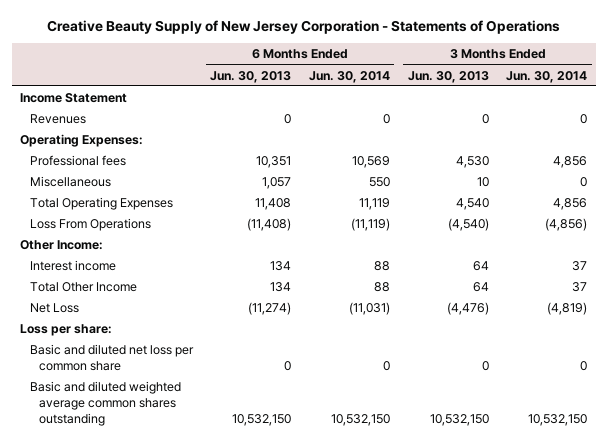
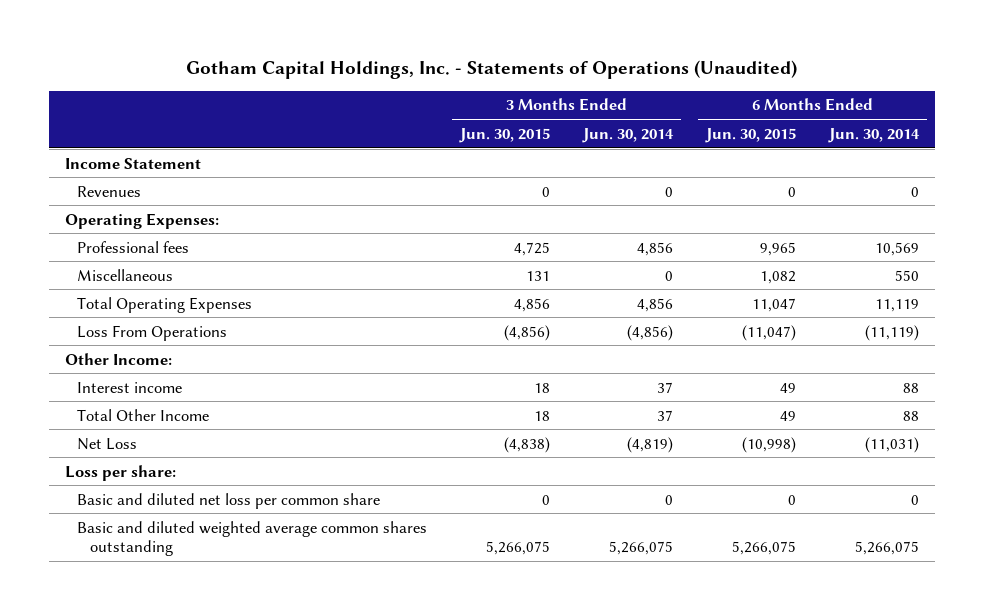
[46,19,560,34] Creative Beauty Supply of New Jersey Corporation - Statements of Operations -> [186,60,798,80] Gotham Capital Holdings, Inc. - Statements of Operations (Unaudited)
[210,70,292,83] Jun. 30, 2013 -> none
[407,70,489,83] Jun. 30, 2013 -> none
none -> [459,127,551,143] Jun. 30, 2015
none -> [705,127,797,143] Jun. 30, 2015
[331,413,391,426] 10,532,150 -> [854,541,919,556] 5,266,075
[528,413,588,426] 10,532,150 -> [609,541,674,556] 5,266,075

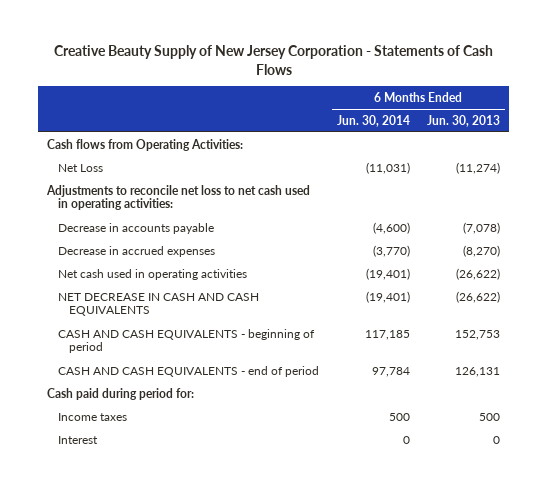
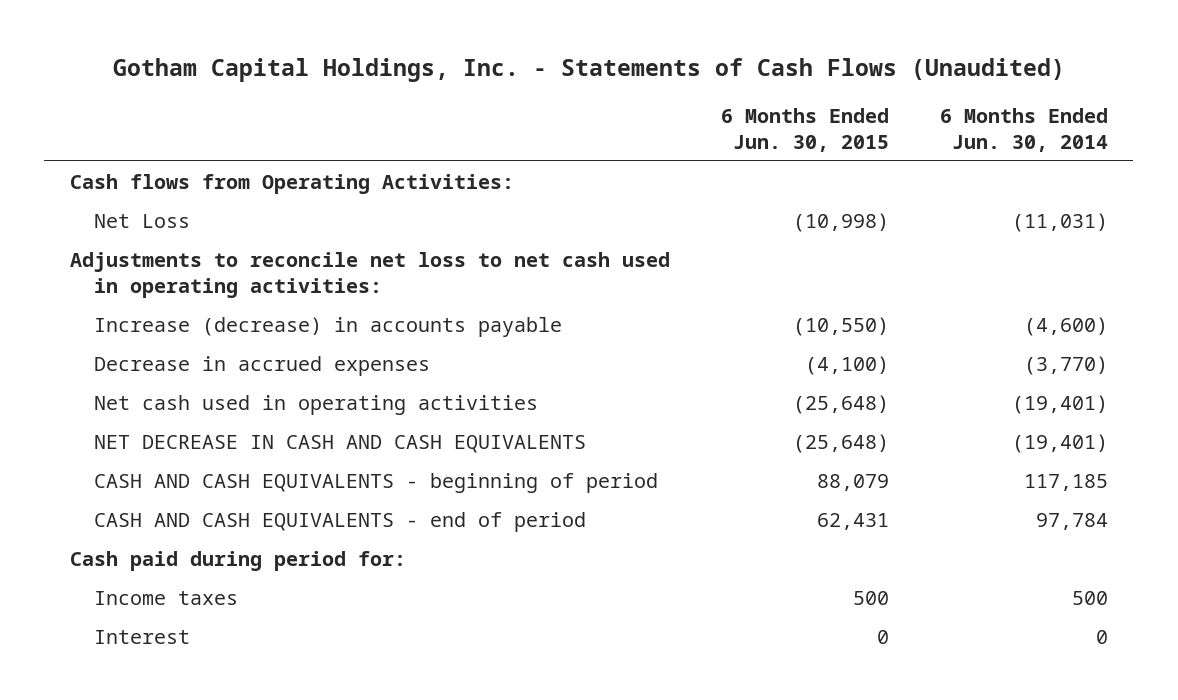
[53,45,493,75] Creative Beauty Supply of New Jersey Corporation - Statements of Cash Flows -> [112,57,1065,82] Gotham Capital Holdings, Inc. - Statements of Cash Flows (Unaudited)
[427,114,501,127] Jun. 30, 2013 -> none
none -> [720,107,889,152] 6 Months Ended Jun. 30, 2015
[57,222,214,234] Decrease in accounts payable -> [93,316,562,337] Increase (decrease) in accounts payable

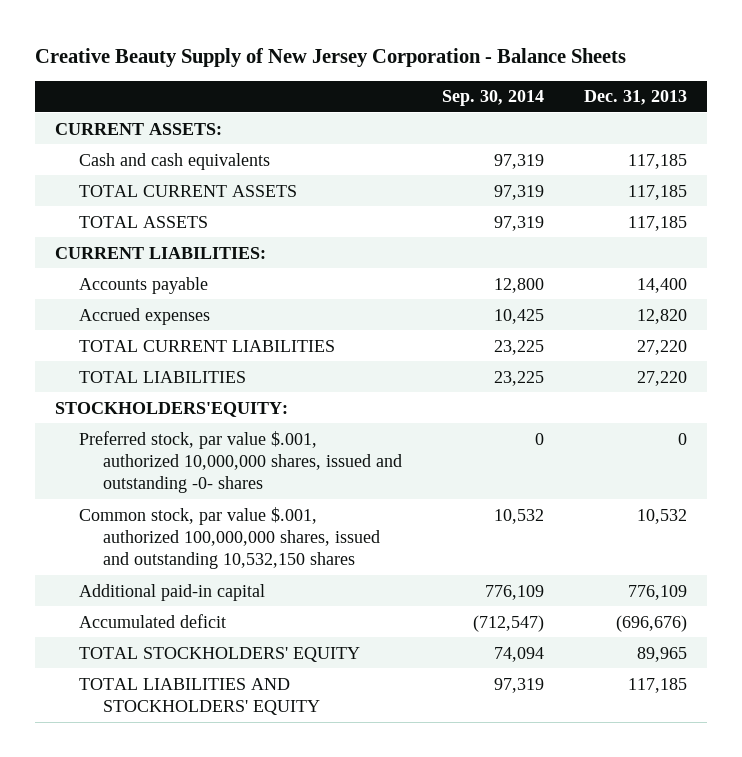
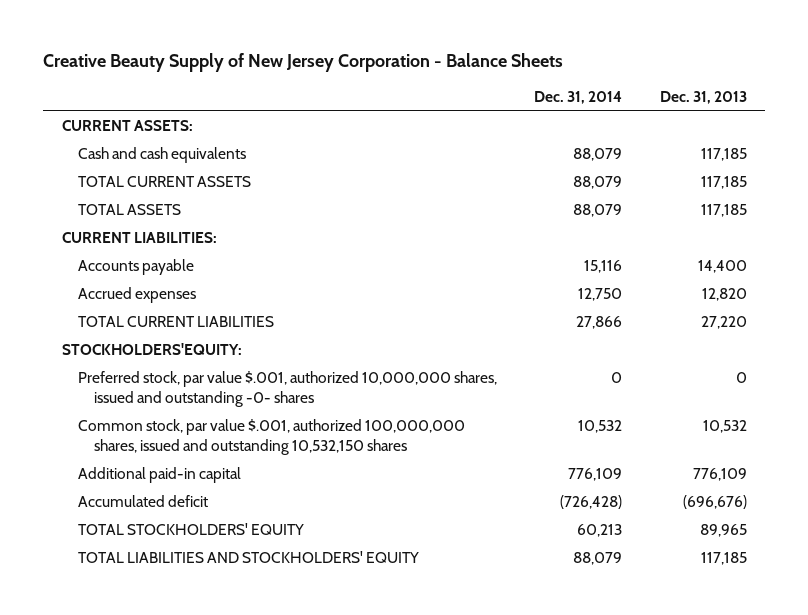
[442,90,545,107] Sep. 30, 2014 -> none
none -> [534,91,623,105] Dec. 31, 2014
[78,370,246,383] TOTAL LIABILITIES -> none

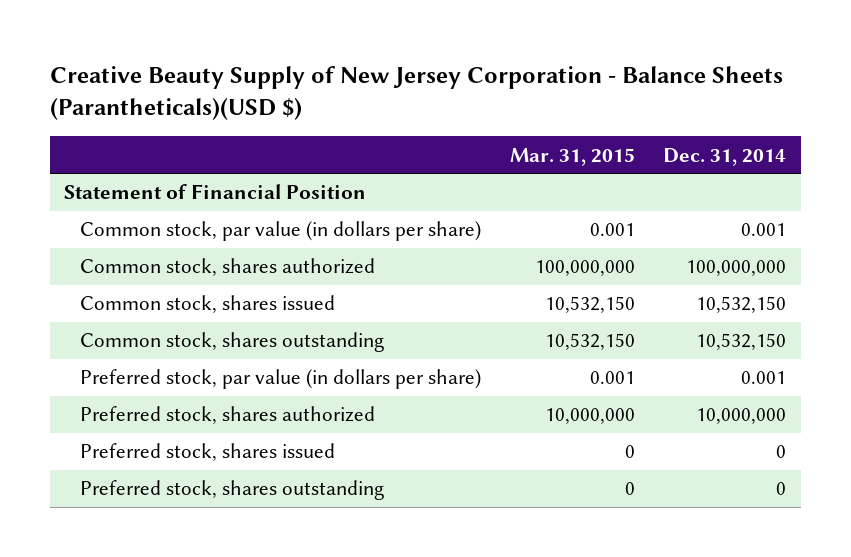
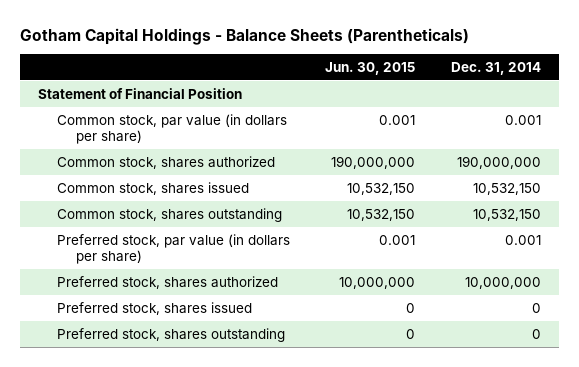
[49,65,783,121] Creative Beauty Supply of New Jersey Corporation - Balance Sheets (Parantheticals)(USD $) -> [20,27,470,45] Gotham Capital Holdings - Balance Sheets (Parentheticals)
[509,147,635,166] Mar. 31, 2015 -> none
none -> [325,62,416,76] Jun. 30, 2015
[686,260,787,277] 100,000,000 -> [457,155,542,169] 190,000,000

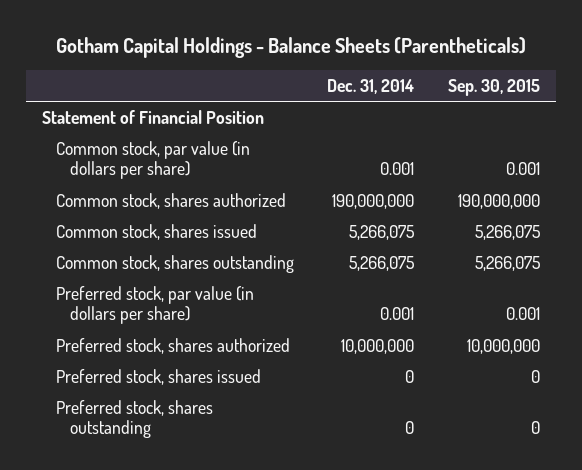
[325,62,416,76] Jun. 30, 2015 -> none
none -> [447,78,540,96] Sep. 30, 2015
[473,182,542,195] 10,532,150 -> [349,225,415,241] 5,266,075
[473,208,542,221] 10,532,150 -> [349,256,415,272] 5,266,075

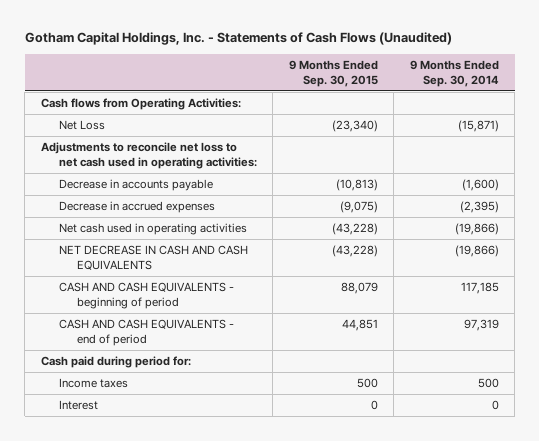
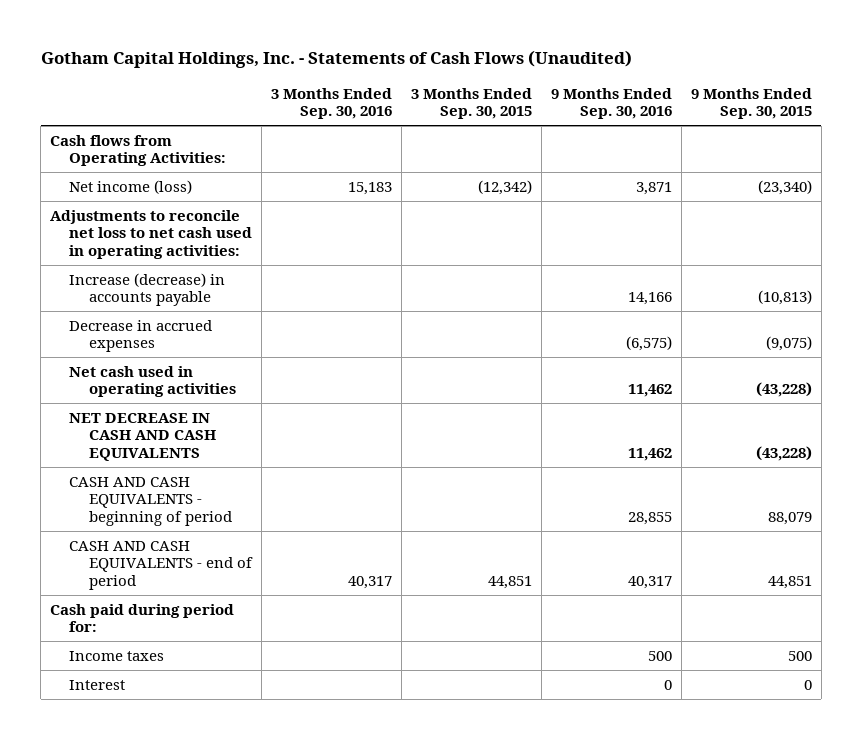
[409,60,499,87] 9 Months Ended Sep. 30, 2014 -> none
none -> [271,87,393,120] 3 Months Ended Sep. 30, 2016
none -> [411,87,533,120] 3 Months Ended Sep. 30, 2015
none -> [550,87,672,120] 9 Months Ended Sep. 30, 2016
[58,120,105,131] Net Loss -> [69,179,193,194] Net income (loss)
[58,179,213,192] Decrease in accounts payable -> [69,272,226,307] Increase (decrease) in accounts payable

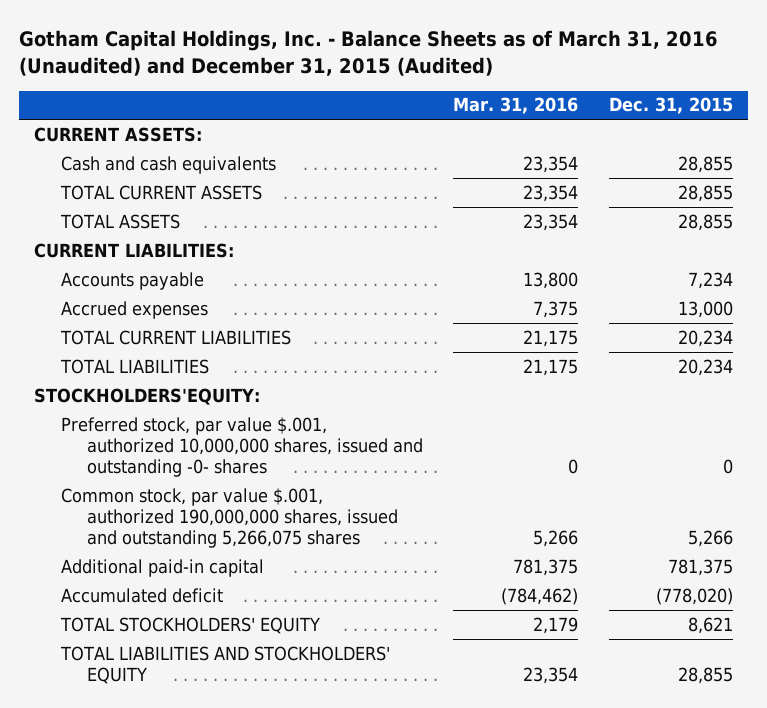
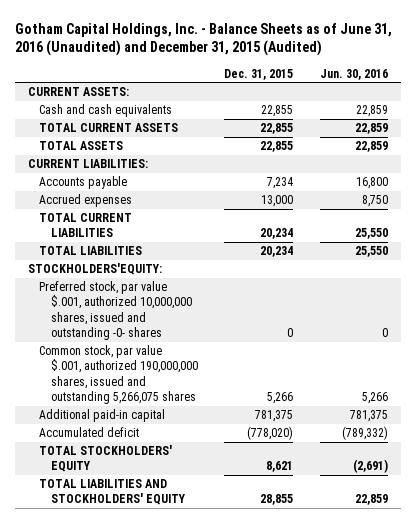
[19,30,719,77] Gotham Capital Holdings, Inc. - Balance Sheets as of March 31, 2016 (Unaudited) and December 31, 2015 (Audited) -> [14,22,392,57] Gotham Capital Holdings, Inc. - Balance Sheets as of June 31, 2016 (Unaudited) and December 31, 2015 (Audited)
[453,97,579,115] Mar. 31, 2016 -> none
none -> [319,68,388,80] Jun. 30, 2016
[677,155,733,173] 28,855 -> [261,105,294,118] 22,855
[677,184,733,202] 28,855 -> [260,123,294,135] 22,855
[677,213,733,231] 28,855 -> [260,141,294,153] 22,855

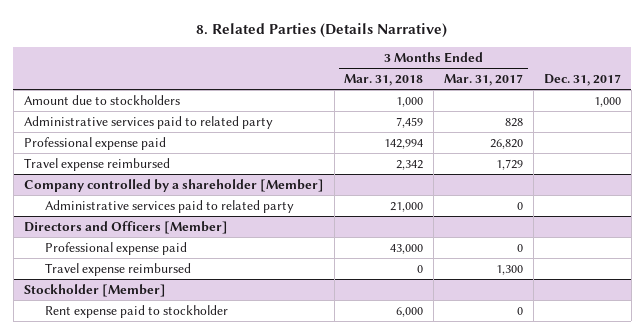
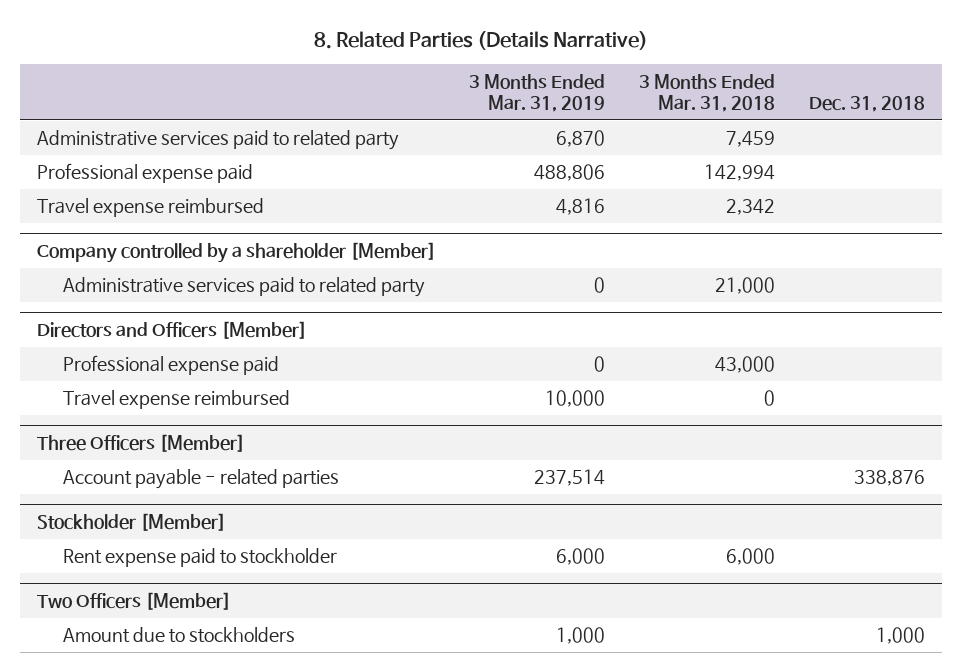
[444,74,524,87] Mar. 31, 2017 -> none
[543,74,621,87] Dec. 31, 2017 -> none
none -> [469,73,606,113] 3 Months Ended Mar. 31, 2019
none -> [808,96,925,113] Dec. 31, 2018
[23,94,180,105] Amount due to stockholders -> none
none -> [36,434,245,453] Three Officers [Member]
none -> [62,469,339,490] Account payable - related parties
none -> [36,592,231,611] Two Officers [Member]
none -> [62,627,295,644] Amount due to stockholders

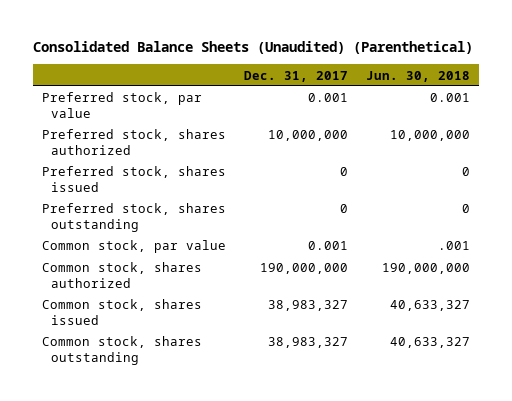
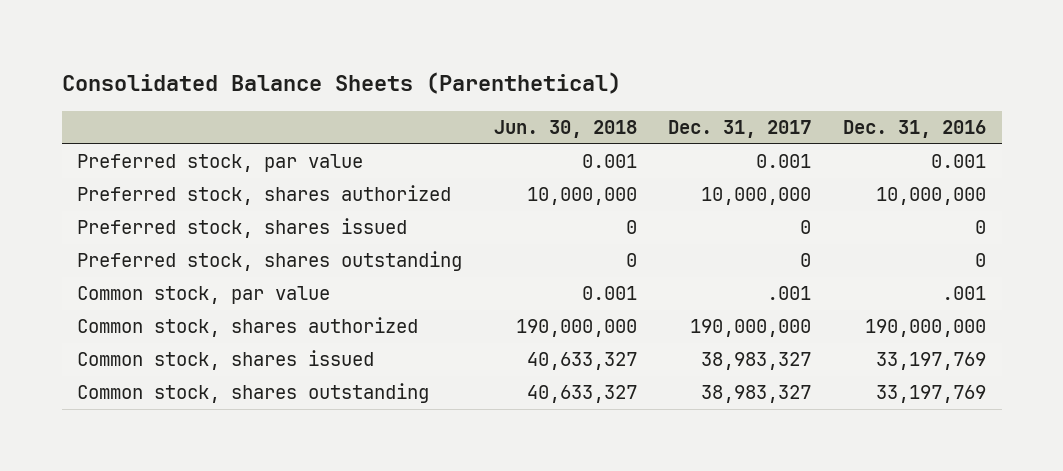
[32,40,473,54] Consolidated Balance Sheets (Unaudited) (Parenthetical) -> [61,72,621,95] Consolidated Balance Sheets (Parenthetical)
none -> [842,120,986,139] Dec. 31, 2016
[308,241,349,251] 0.001 -> [767,286,812,301] .001
[438,241,471,251] .001 -> [581,286,637,301] 0.001

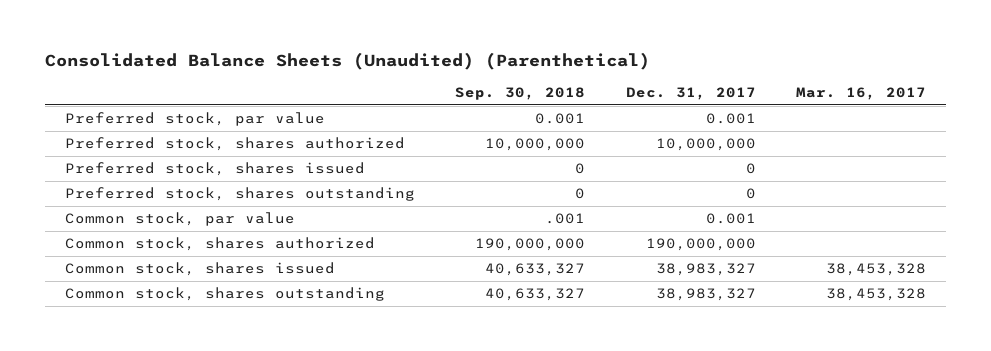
[61,72,621,95] Consolidated Balance Sheets (Parenthetical) -> [44,51,650,70] Consolidated Balance Sheets (Unaudited) (Parenthetical)
[493,120,637,139] Jun. 30, 2018 -> none
[842,120,986,139] Dec. 31, 2016 -> none
none -> [455,87,586,101] Sep. 30, 2018
none -> [795,87,926,101] Mar. 16, 2017
[767,286,812,301] .001 -> [705,213,756,225] 0.001

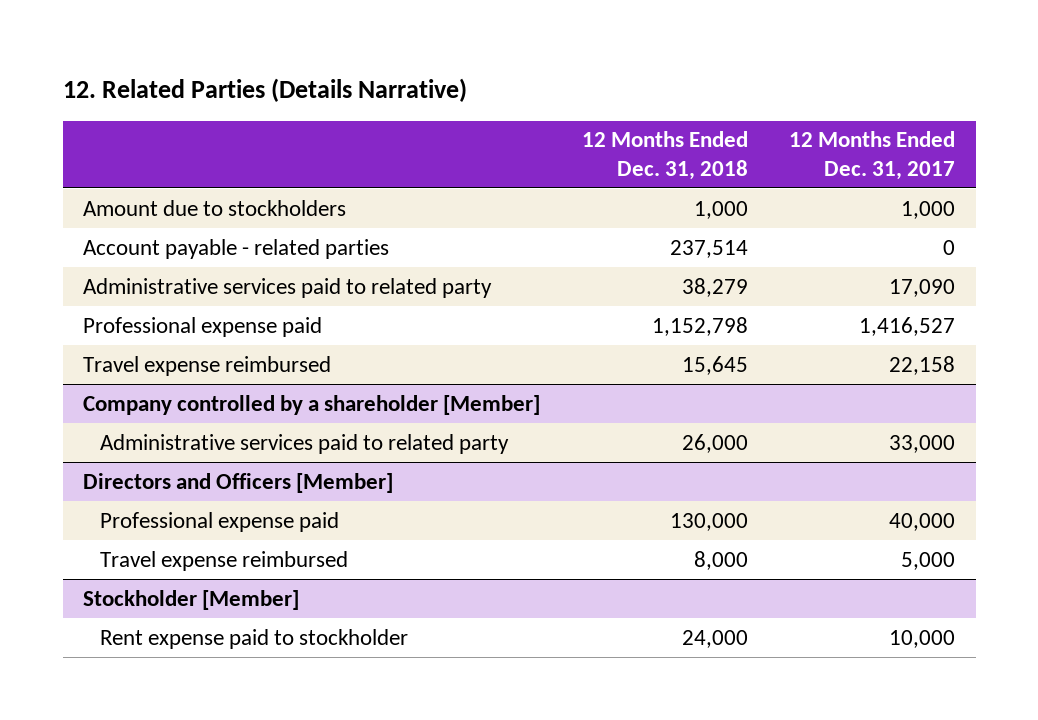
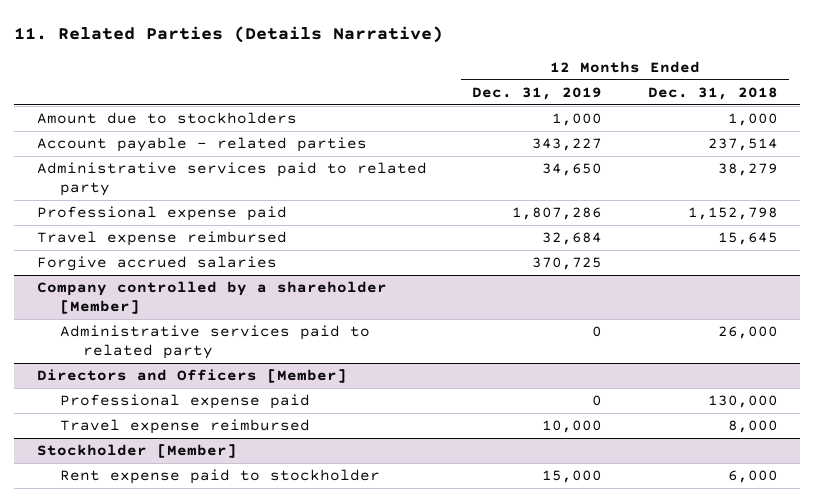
[62,77,467,102] 12. Related Parties (Details Narrative) -> [14,25,444,43] 11. Related Parties (Details Narrative)
[788,131,955,180] 12 Months Ended Dec. 31, 2017 -> none
none -> [472,87,603,101] Dec. 31, 2019
none -> [36,256,277,272] Forgive accrued salaries
[681,629,748,648] 24,000 -> [727,470,778,484] 6,000

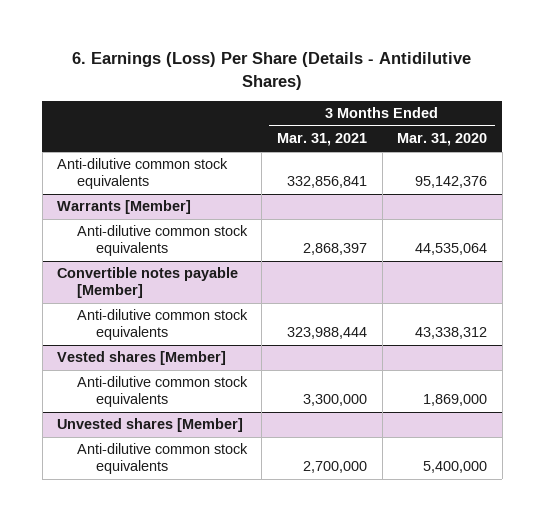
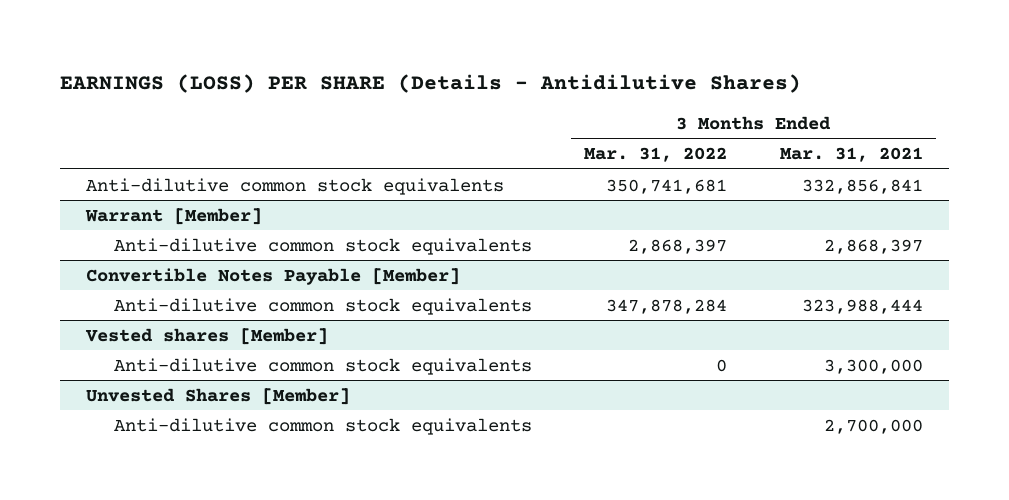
[72,52,472,90] 6. Earnings (Loss) Per Share (Details - Antidilutive Shares) -> [59,74,801,94] EARNINGS (LOSS) PER SHARE (Details - Antidilutive Shares)
[397,133,488,147] Mar. 31, 2020 -> none
none -> [584,147,728,163] Mar. 31, 2022
[57,200,192,215] Warrants [Member] -> [85,207,263,225] Warrant [Member]
[57,267,239,299] Convertible notes payable [Member] -> [86,267,461,285] Convertible Notes Payable [Member]
[57,418,244,433] Unvested shares [Member] -> [86,387,351,405] Unvested Shares [Member]

